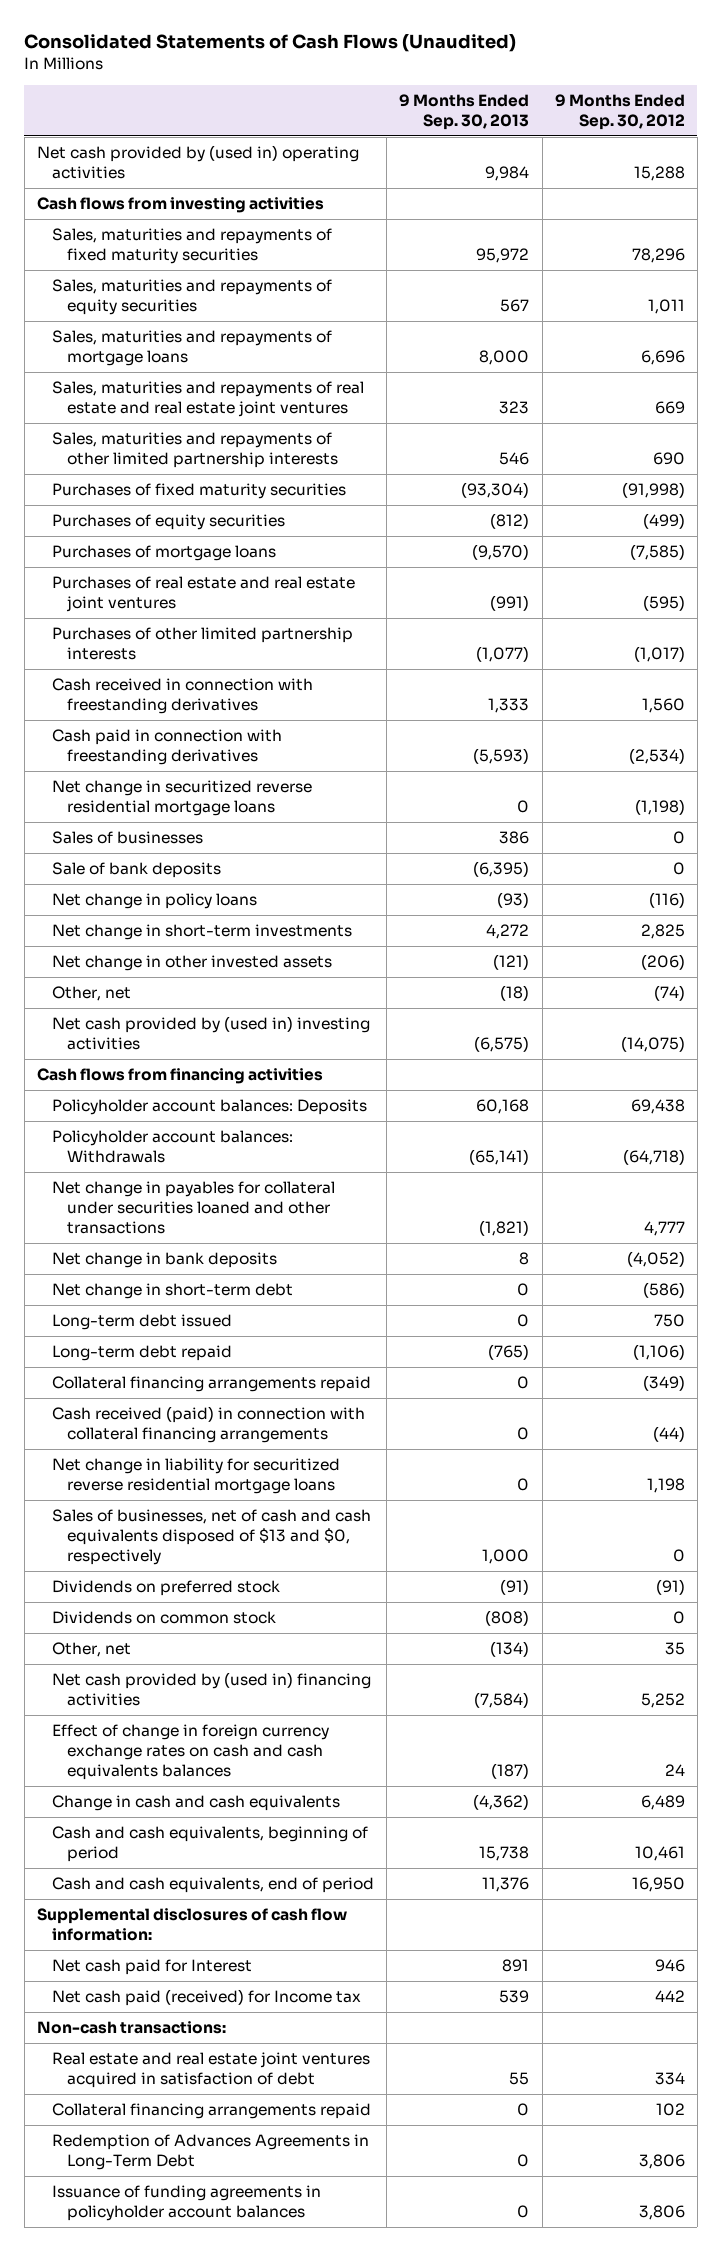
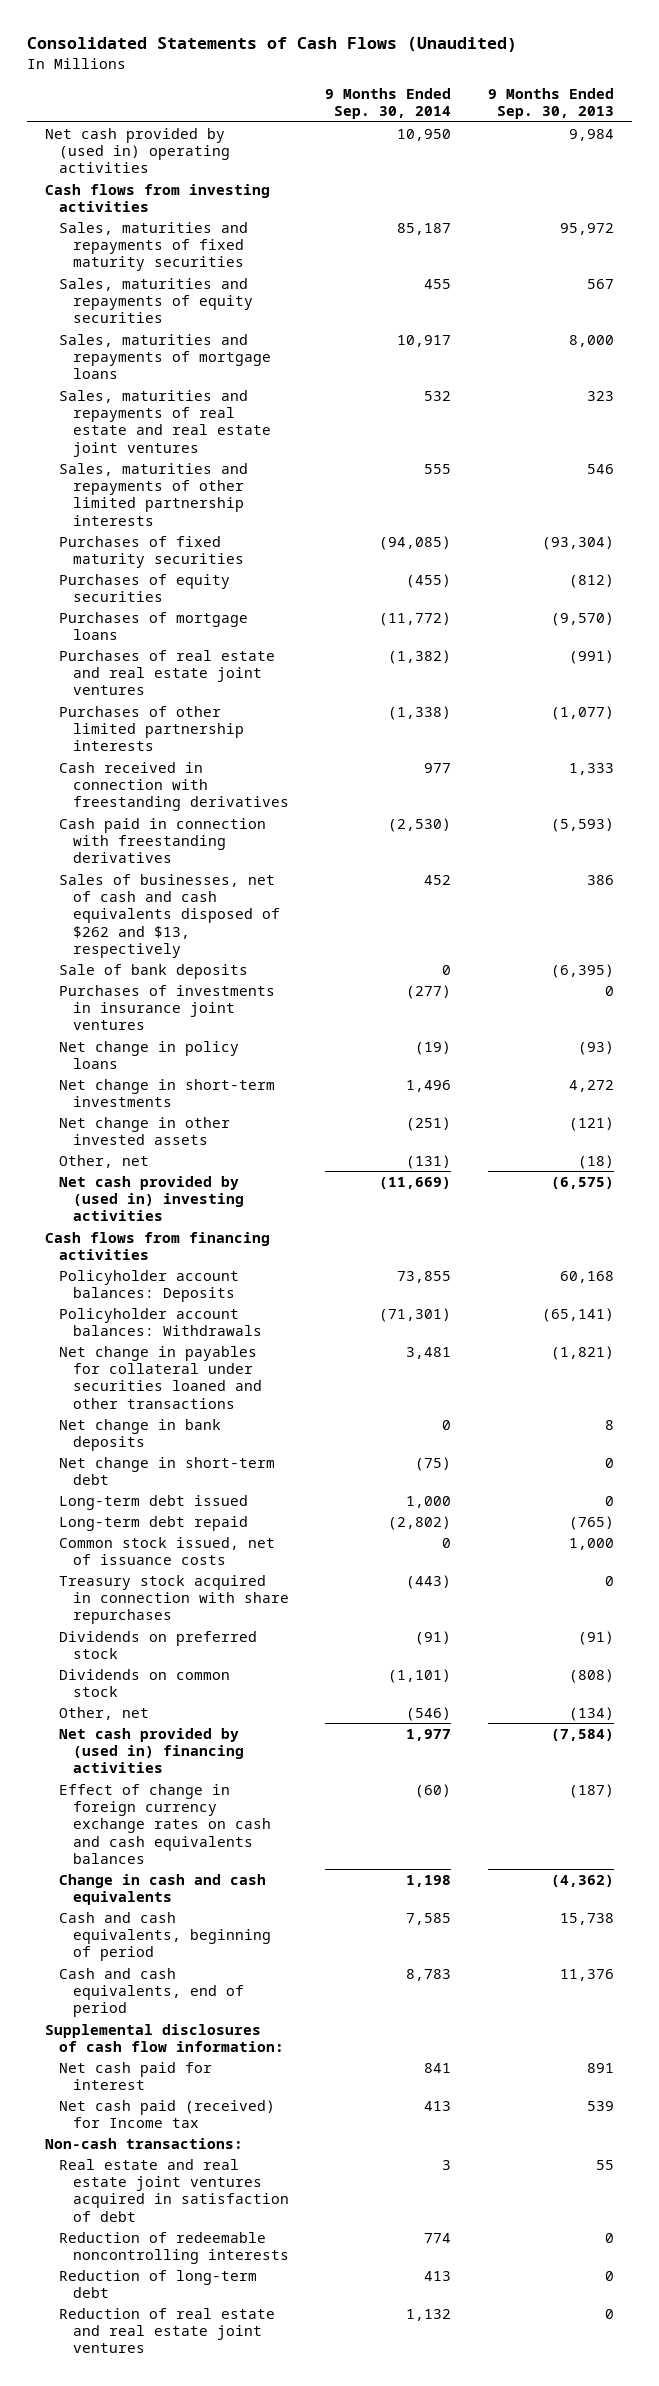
[554,93,685,130] 9 Months Ended Sep. 30, 2012 -> none
none -> [325,88,452,120] 9 Months Ended Sep. 30, 2014
[51,780,312,817] Net change in securitized reverse residential mortgage loans -> none
[51,831,203,845] Sales of businesses -> [58,873,280,959] Sales of businesses, net of cash and cash equivalents disposed of $262 and $13, respectively
none -> [58,984,275,1031] Purchases of investments in insurance joint ventures
[51,1376,371,1393] Collateral financing arrangements repaid -> none
[51,1406,365,1444] Cash received (paid) in connection with collateral financing arrangements -> none
[51,1458,340,1495] Net change in liability for securitized reverse residential mortgage loans -> none
[51,1509,371,1566] Sales of businesses, net of cash and cash equivalents disposed of $13 and $0, respectively -> [58,1536,275,1566] Common stock issued, net of issuance costs
none -> [58,1574,289,1625] Treasury stock acquired in connection with share repurchases
[51,1959,252,1976] Net cash paid for Interest -> [58,2061,212,2091] Net cash paid for interest
[51,2103,371,2120] Collateral financing arrangements repaid -> none
[51,2134,369,2171] Redemption of Advances Agreements in Long-Term Debt -> none
[51,2185,321,2222] Issuance of funding agreements in policyholder account balances -> none
none -> [58,2231,289,2265] Reduction of redeemable noncontrolling interests
none -> [58,2269,257,2299] Reduction of long-term debt
none -> [58,2307,275,2354] Reduction of real estate and real estate joint ventures

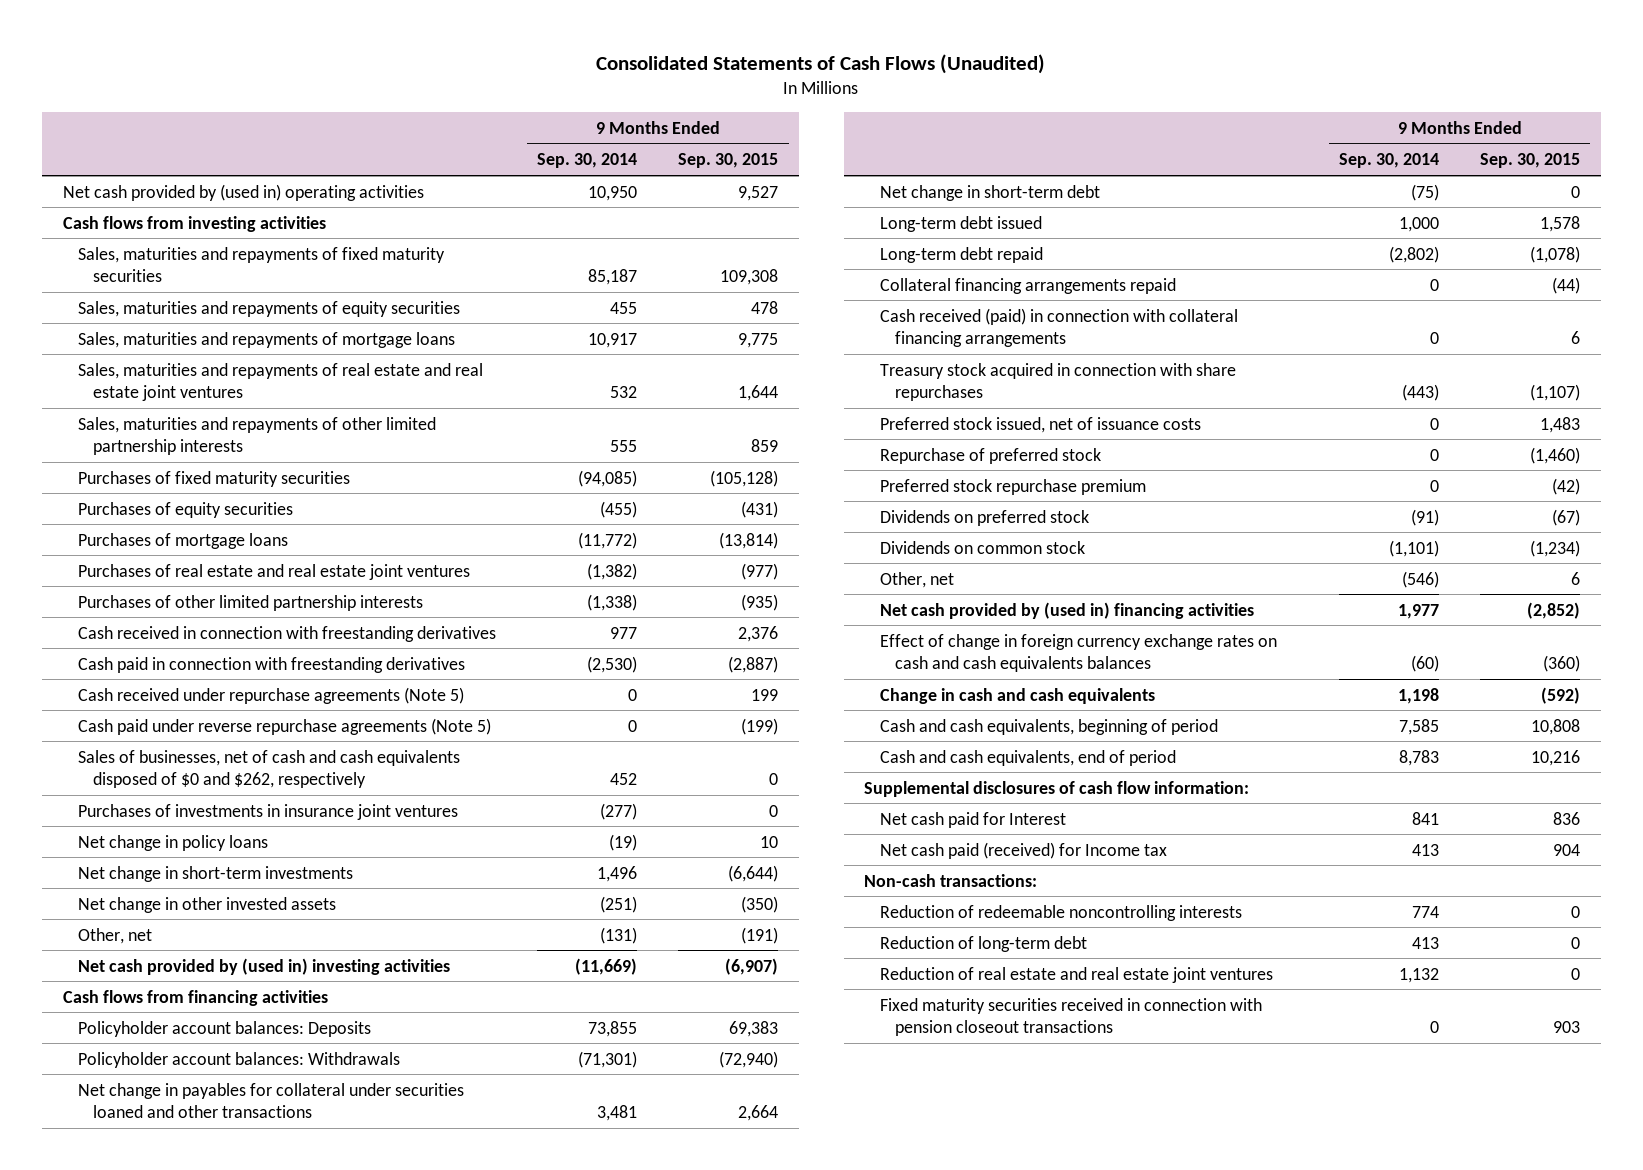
[487,88,614,120] 9 Months Ended Sep. 30, 2013 -> none
none -> [678,153,779,169] Sep. 30, 2015
[58,963,248,979] Sale of bank deposits -> none
none -> [77,686,464,704] Cash received under repurchase agreements (Note 5)
none -> [77,717,491,735] Cash paid under reverse repurchase agreements (Note 5)
[58,873,280,959] Sales of businesses, net of cash and cash equivalents disposed of $262 and $13, respectively -> [77,749,460,789] Sales of businesses, net of cash and cash equivalents disposed of $0 and $262, respectively
[58,1418,221,1452] Net change in bank deposits -> none
[58,1536,275,1566] Common stock issued, net of issuance costs -> none
none -> [879,277,1176,294] Collateral financing arrangements repaid
none -> [879,307,1238,348] Cash received (paid) in connection with collateral financing arrangements
none -> [879,416,1201,433] Preferred stock issued, net of issuance costs
none -> [879,447,1101,464] Repurchase of preferred stock
none -> [879,478,1146,495] Preferred stock repurchase premium
[58,2061,212,2091] Net cash paid for interest -> [879,811,1066,828] Net cash paid for Interest
[58,2158,289,2222] Real estate and real estate joint ventures acquired in satisfaction of debt -> none
none -> [879,997,1262,1037] Fixed maturity securities received in connection with pension closeout transactions

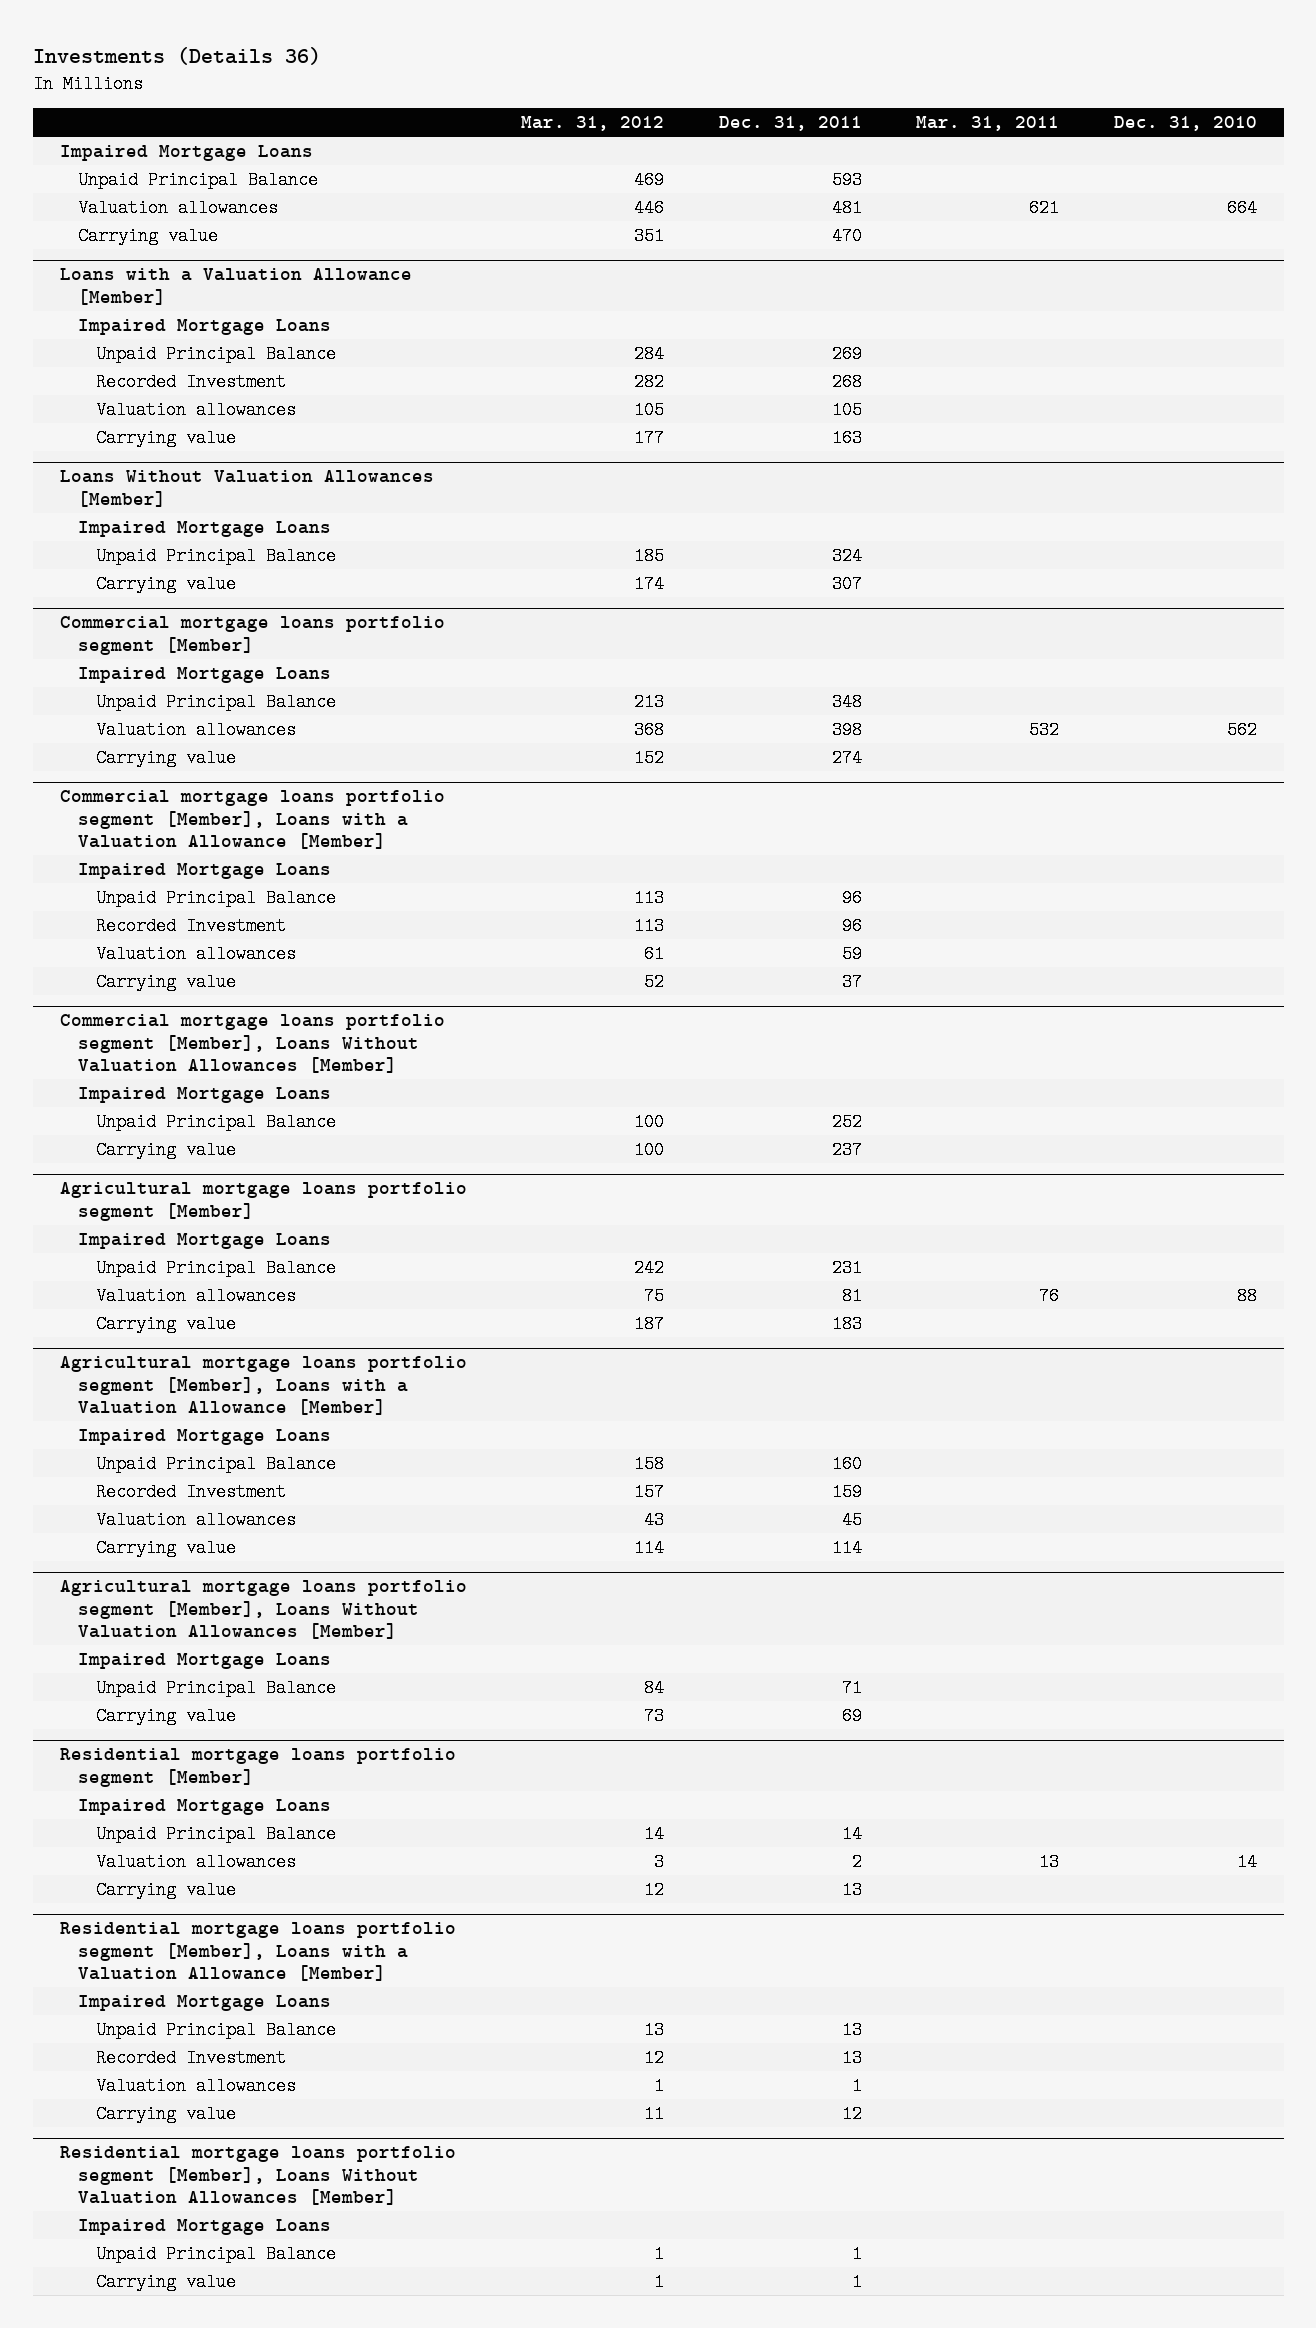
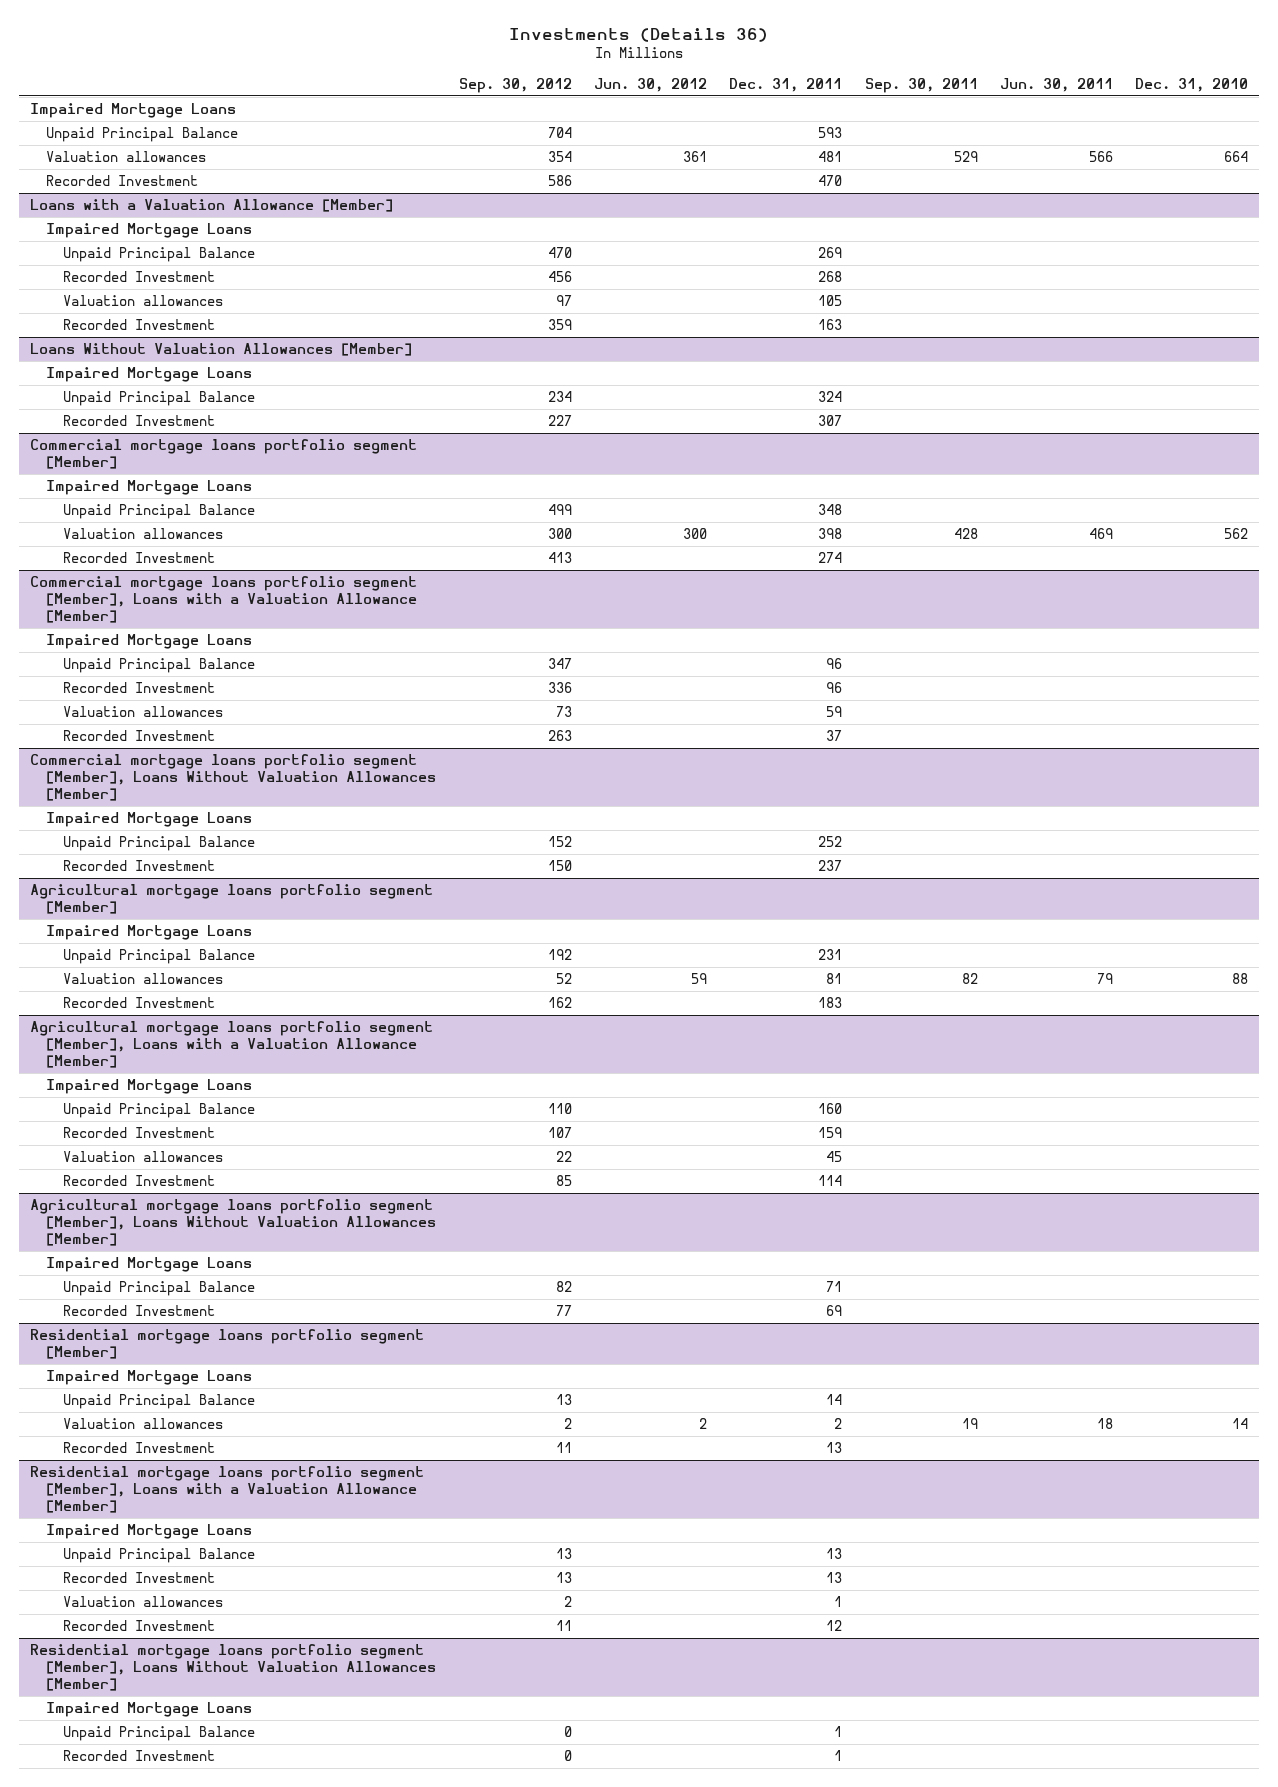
[521,116,665,132] Mar. 31, 2012 -> none
[916,116,1060,132] Mar. 31, 2011 -> none
none -> [458,77,572,93] Sep. 30, 2012
none -> [594,77,708,92] Jun. 30, 2012
none -> [864,77,978,93] Sep. 30, 2011
none -> [999,77,1113,92] Jun. 30, 2011
[77,226,218,245] Carrying value -> [46,175,199,187] Recorded Investment
[96,428,237,447] Carrying value -> [63,319,216,331] Recorded Investment
[96,574,237,593] Carrying value -> [63,415,216,427] Recorded Investment
[96,748,237,767] Carrying value -> [63,552,216,564] Recorded Investment
[96,972,237,991] Carrying value -> [63,730,216,742] Recorded Investment
[96,1140,237,1159] Carrying value -> [63,860,216,872] Recorded Investment
[96,1314,237,1333] Carrying value -> [63,997,216,1009] Recorded Investment
[96,1538,237,1557] Carrying value -> [63,1175,216,1187] Recorded Investment
[96,1706,237,1725] Carrying value -> [63,1305,216,1317] Recorded Investment
[96,1880,237,1899] Carrying value -> [63,1442,216,1454] Recorded Investment
[96,2104,237,2123] Carrying value -> [63,1620,216,1632] Recorded Investment
[96,2272,237,2291] Carrying value -> [63,1750,216,1762] Recorded Investment

